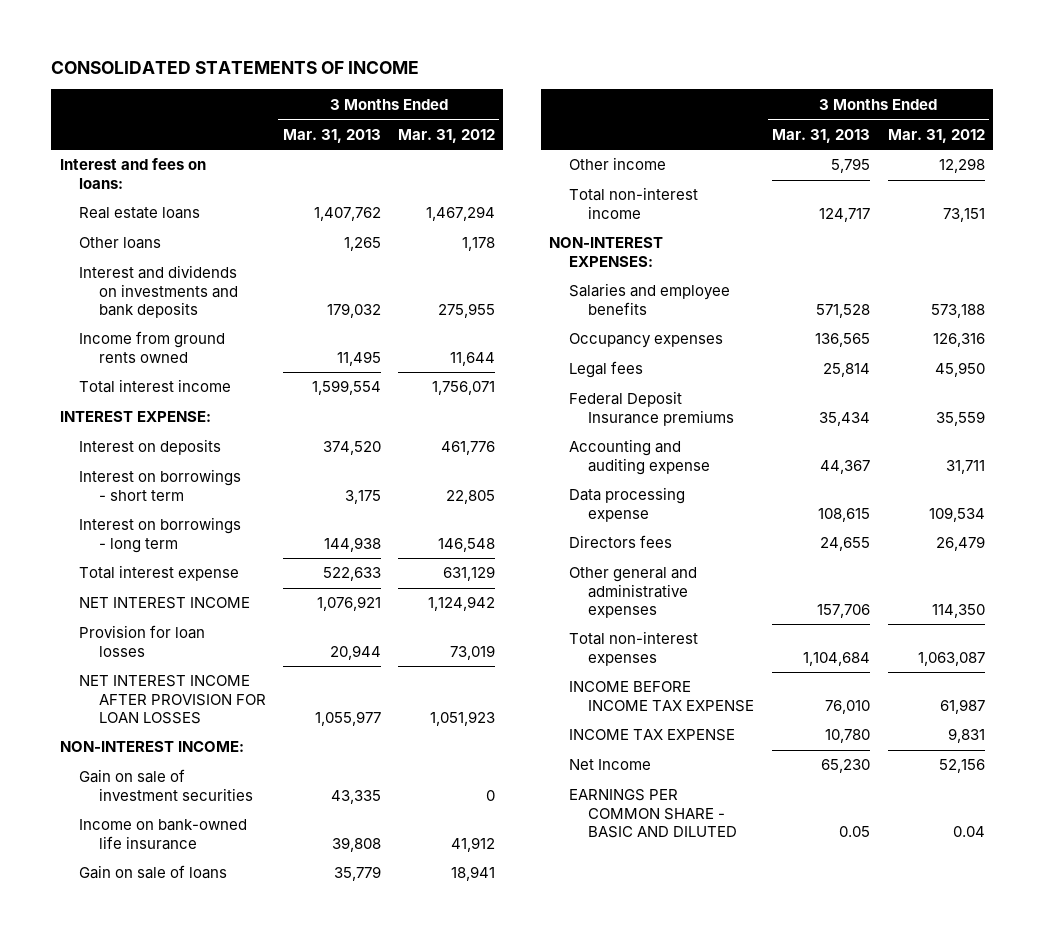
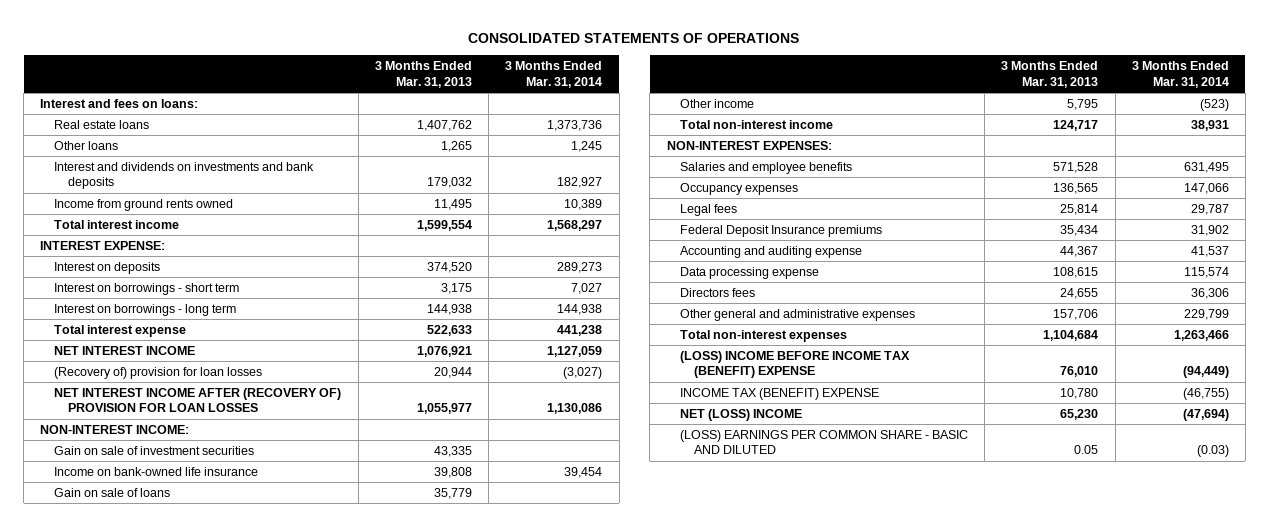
[51,61,420,75] CONSOLIDATED STATEMENTS OF INCOME -> [468,32,800,43] CONSOLIDATED STATEMENTS OF OPERATIONS
[397,128,495,143] Mar. 31, 2012 -> none
none -> [505,61,603,88] 3 Months Ended Mar. 31, 2014
[79,625,206,657] Provision for loan losses -> [54,367,263,380] (Recovery of) provision for loan losses
[79,675,266,724] NET INTEREST INCOME AFTER PROVISION FOR LOAN LOSSES -> [54,388,342,413] NET INTEREST INCOME AFTER (RECOVERY OF) PROVISION FOR LOAN LOSSES
[568,681,755,712] INCOME BEFORE INCOME TAX EXPENSE -> [680,351,911,379] (LOSS) INCOME BEFORE INCOME TAX (BENEFIT) EXPENSE
[568,729,735,742] INCOME TAX EXPENSE -> [680,388,880,401] INCOME TAX (BENEFIT) EXPENSE
[568,759,651,771] Net Income -> [680,409,803,422] NET (LOSS) INCOME
[568,789,738,838] EARNINGS PER COMMON SHARE - BASIC AND DILUTED -> [680,430,969,455] (LOSS) EARNINGS PER COMMON SHARE - BASIC AND DILUTED

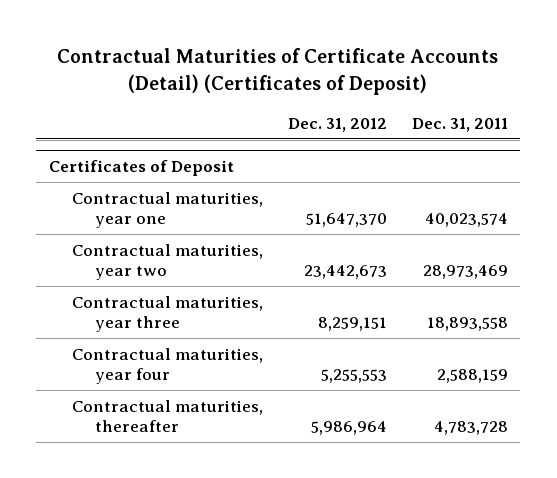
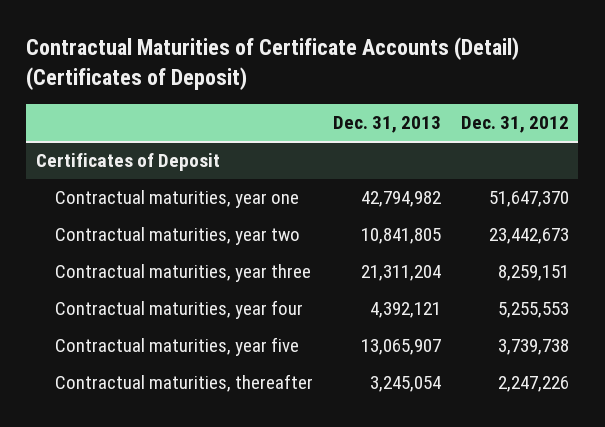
[411,117,508,132] Dec. 31, 2011 -> none
none -> [332,116,441,134] Dec. 31, 2013
none -> [55,337,300,357] Contractual maturities, year five
[310,421,387,436] 5,986,964 -> [497,376,569,393] 2,247,226

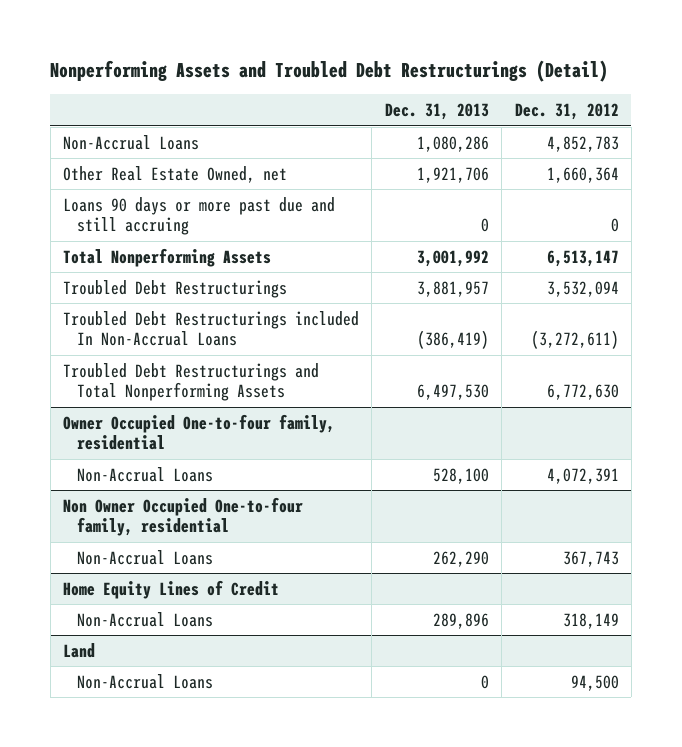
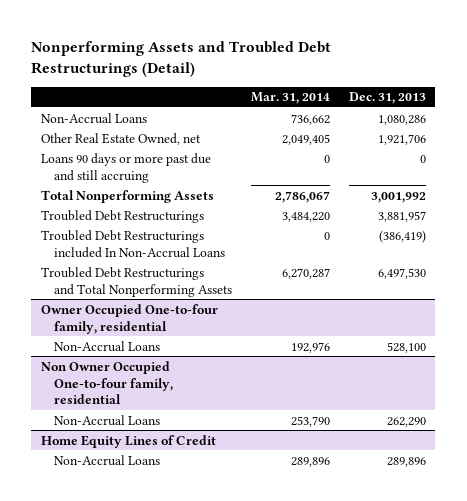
[514,103,619,121] Dec. 31, 2012 -> none
none -> [250,92,330,105] Mar. 31, 2014
[62,642,95,658] Land -> none
[77,673,214,689] Non-Accrual Loans -> none

